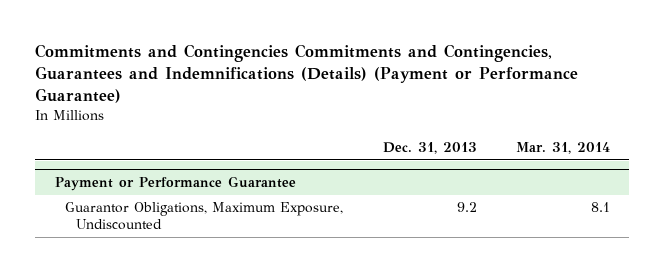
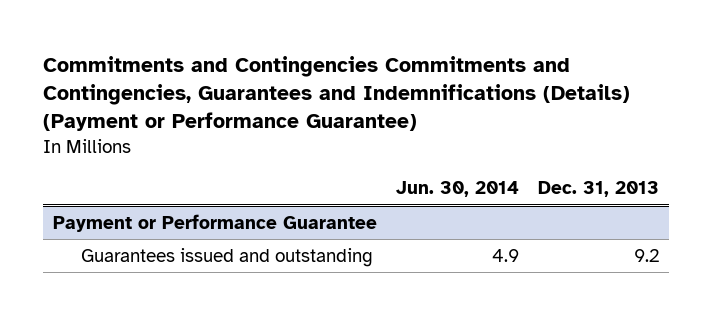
[515,142,610,155] Mar. 31, 2014 -> none
none -> [395,181,519,198] Jun. 30, 2014
[65,202,344,231] Guarantor Obligations, Maximum Exposure, Undiscounted -> [81,247,374,267] Guarantees issued and outstanding

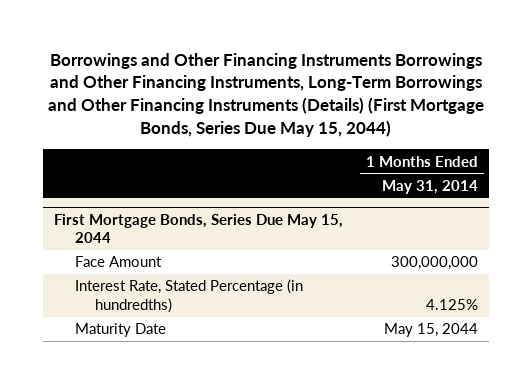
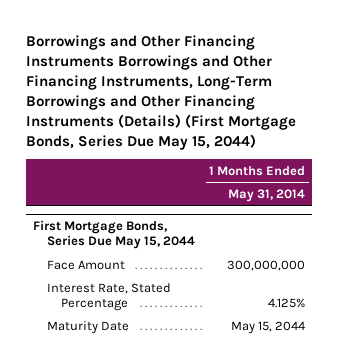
[74,279,303,313] Interest Rate, Stated Percentage (in hundredths) -> [47,282,172,311] Interest Rate, Stated Percentage

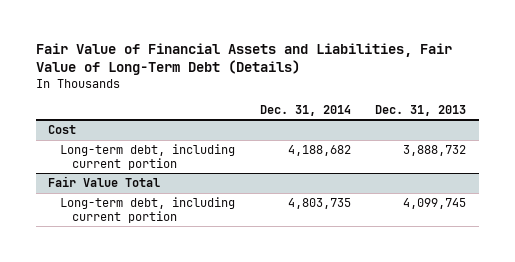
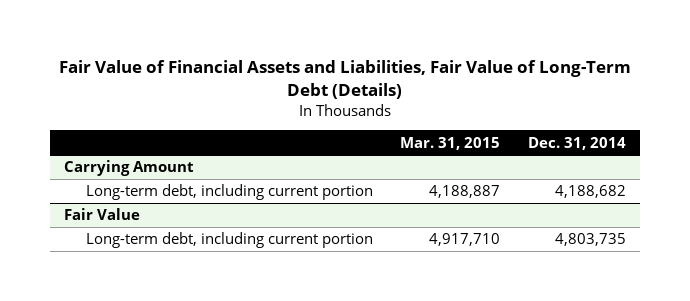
[375,104,467,116] Dec. 31, 2013 -> none
none -> [400,136,501,150] Mar. 31, 2015
[48,125,77,135] Cost -> [64,160,195,177] Carrying Amount
[48,176,161,188] Fair Value Total -> [64,208,141,221] Fair Value

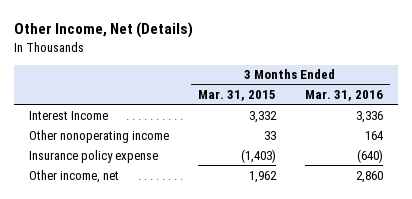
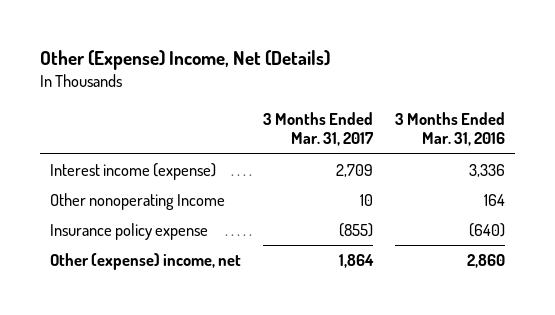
[13,22,193,39] Other Income, Net (Details) -> [39,50,330,71] Other (Expense) Income, Net (Details)
[197,89,276,101] Mar. 31, 2015 -> none
none -> [262,111,374,147] 3 Months Ended Mar. 31, 2017
[28,110,108,120] Interest Income -> [50,163,217,181] Interest income (expense)
[28,129,169,143] Other nonoperating income -> [50,193,226,211] Other nonoperating Income
[28,169,119,183] Other income, net -> [50,253,242,271] Other (expense) income, net

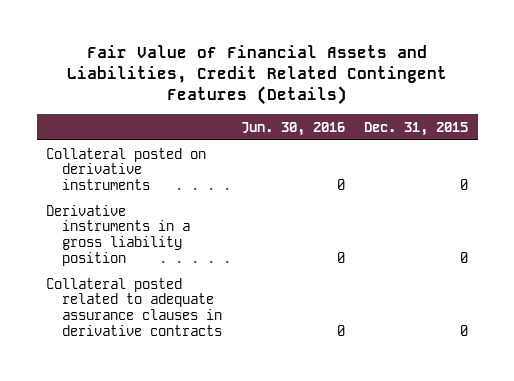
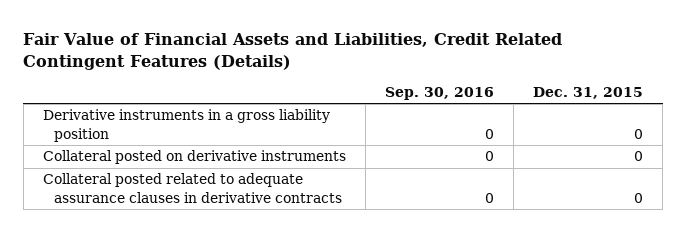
[240,121,345,136] Jun. 30, 2016 -> none
none -> [385,87,495,101] Sep. 30, 2016
[46,147,207,191] Collateral posted on derivative instruments -> [42,150,346,165] Collateral posted on derivative instruments

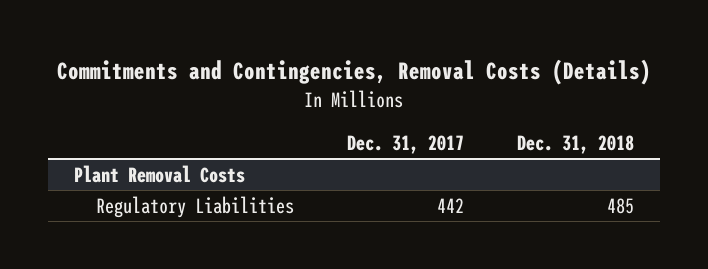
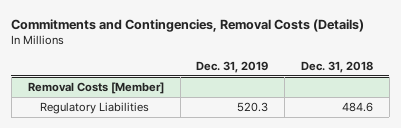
[346,134,464,154] Dec. 31, 2017 -> none
none -> [196,60,269,73] Dec. 31, 2019
[74,164,246,183] Plant Removal Costs -> [27,82,164,95] Removal Costs [Member]
[606,197,634,214] 485 -> [342,102,374,113] 484.6

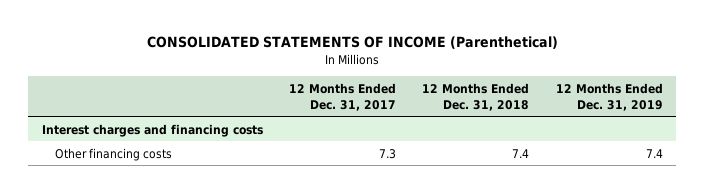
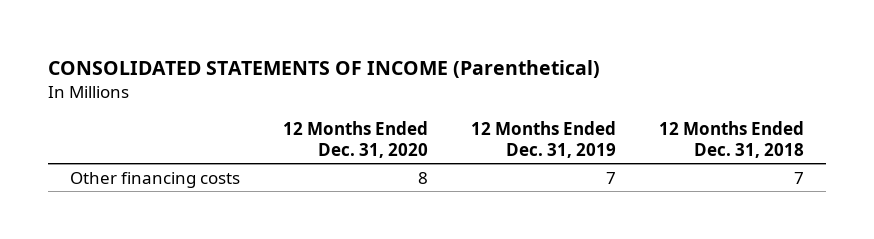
[289,82,397,111] 12 Months Ended Dec. 31, 2017 -> none
none -> [282,120,428,158] 12 Months Ended Dec. 31, 2020
[41,123,263,137] Interest charges and financing costs -> none
[512,148,530,158] 7.4 -> [794,171,805,184] 7
[645,148,663,158] 7.4 -> [605,171,616,184] 7

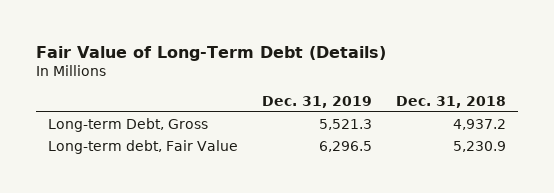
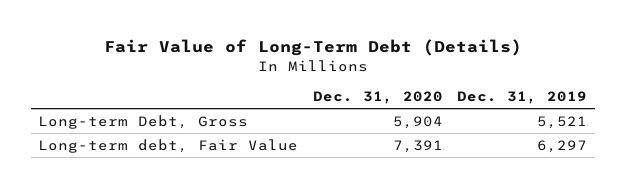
[395,96,506,109] Dec. 31, 2018 -> none
none -> [312,91,443,105] Dec. 31, 2020
[318,118,372,130] 5,521.3 -> [537,115,588,129] 5,521
[318,140,372,152] 6,296.5 -> [537,139,588,153] 6,297

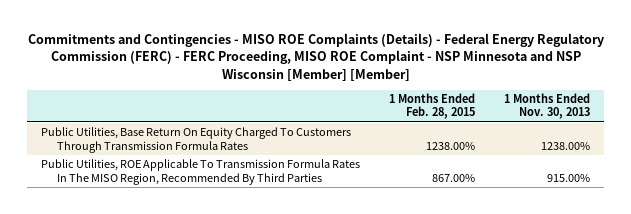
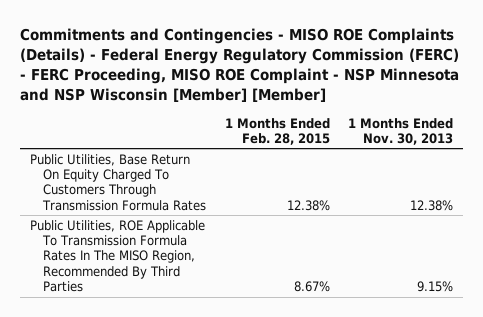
[426,141,476,150] 1238.00% -> [286,199,330,211] 12.38%
[540,141,590,150] 1238.00% -> [410,199,454,211] 12.38%
[432,173,476,182] 867.00% -> [293,280,330,292] 8.67%
[546,173,590,182] 915.00% -> [417,280,454,292] 9.15%

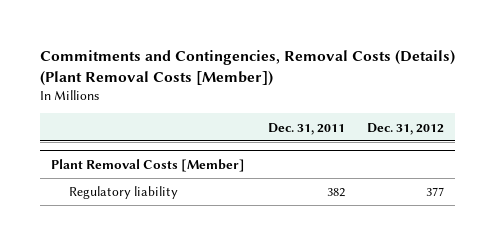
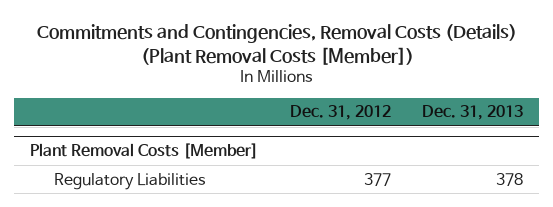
[267,122,345,135] Dec. 31, 2011 -> none
none -> [422,105,524,121] Dec. 31, 2013
[69,186,179,200] Regulatory liability -> [53,172,206,190] Regulatory Liabilities

